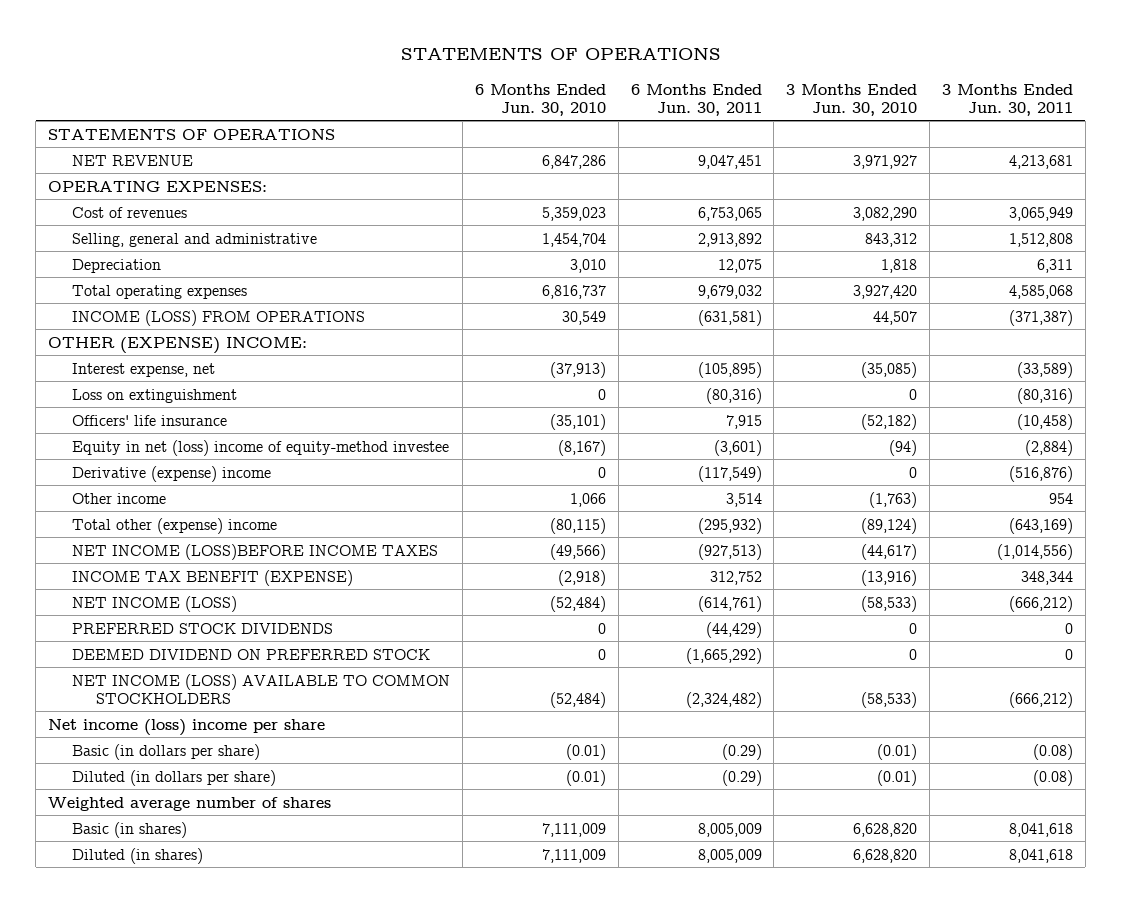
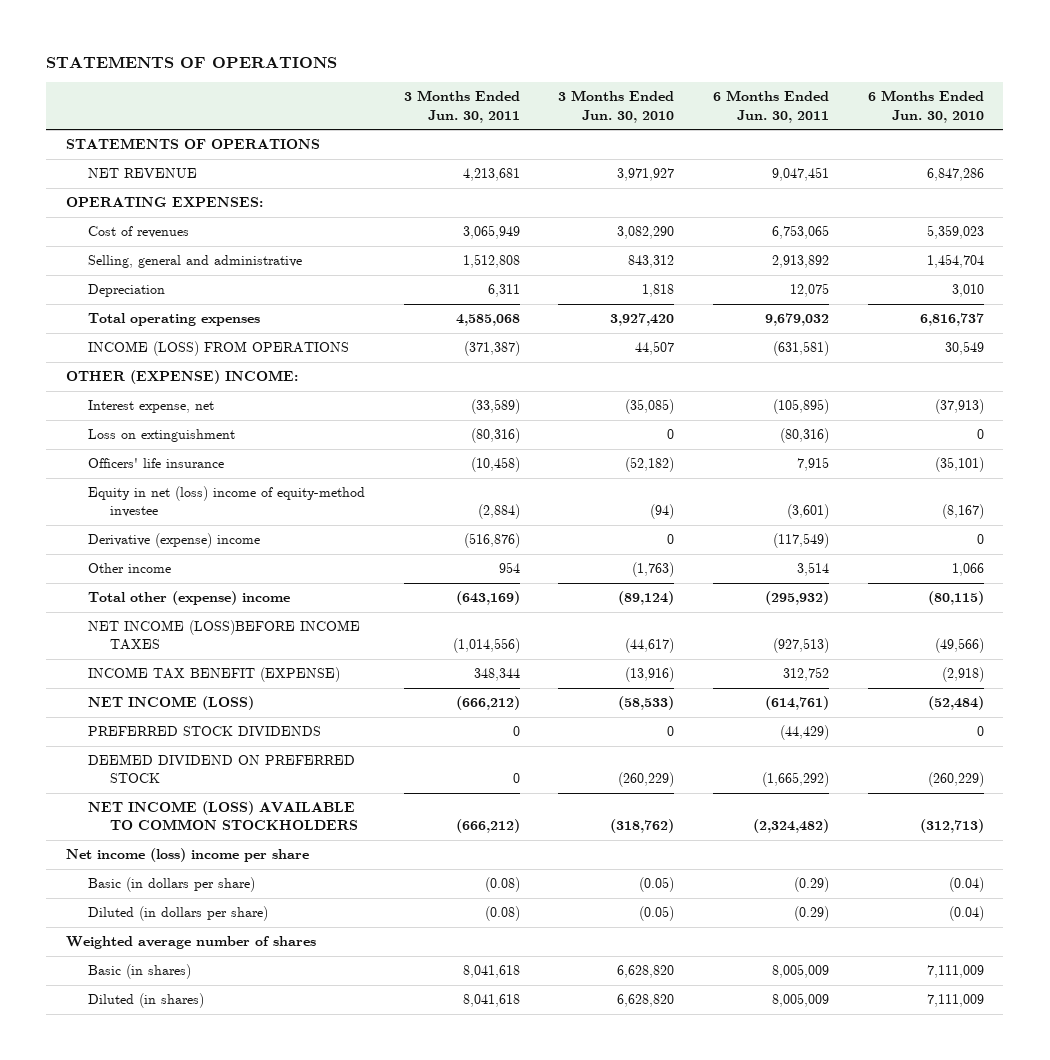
[597,648,606,660] 0 -> [927,772,984,788] (260,229)
[909,648,918,660] 0 -> [618,772,675,788] (260,229)
[549,691,606,708] (52,484) -> [919,819,984,834] (312,713)
[861,691,918,708] (58,533) -> [610,819,675,834] (318,762)
[565,743,606,760] (0.01) -> [948,877,984,893] (0.04)
[877,743,918,760] (0.01) -> [639,877,675,893] (0.05)
[565,769,606,786] (0.01) -> [948,906,984,922] (0.04)
[877,769,918,786] (0.01) -> [639,906,675,922] (0.05)

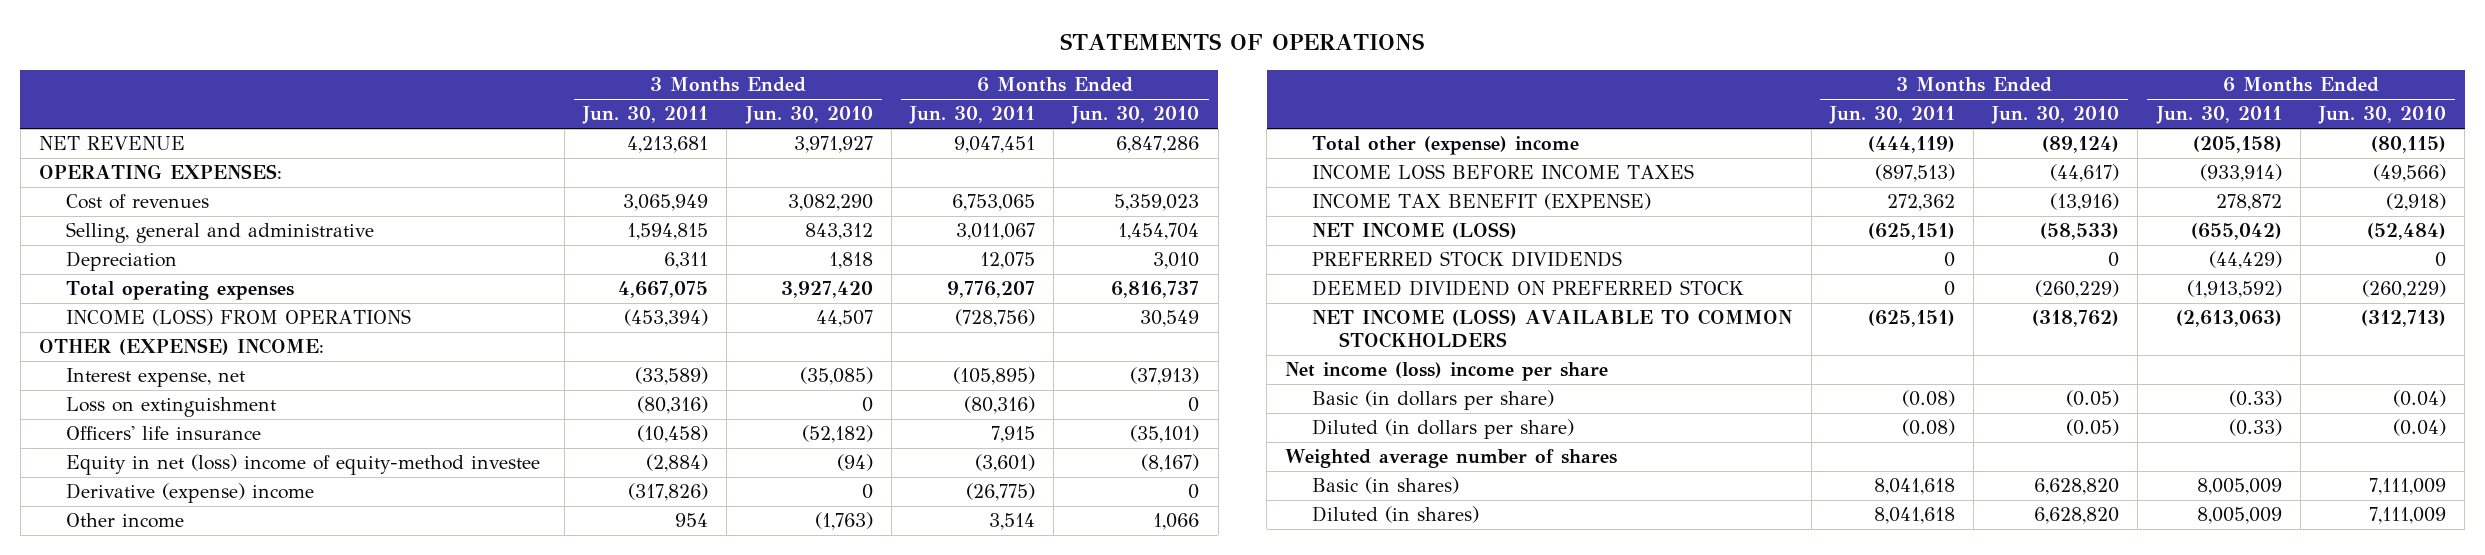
[65,138,320,150] STATEMENTS OF OPERATIONS -> none
[462,254,520,269] 1,512,808 -> [627,223,709,241] 1,594,815
[772,255,830,269] 2,913,892 -> [956,223,1036,241] 3,011,067
[455,314,520,327] 4,585,068 -> [618,281,709,299] 4,667,075
[765,313,830,327] 9,679,032 -> [947,281,1036,299] 9,776,207
[463,341,520,357] (371,387) -> [624,309,709,328] (453,394)
[773,341,830,357] (631,581) -> [955,309,1036,328] (728,756)
[463,533,520,549] (516,876) -> [628,483,709,502] (317,826)
[773,533,830,549] (117,549) -> [966,483,1036,502] (26,775)
[455,591,520,606] (643,169) -> [1867,136,1955,154] (444,119)
[765,591,830,606] (295,932) -> [2192,136,2282,154] (205,158)
[87,620,360,651] NET INCOME (LOSS)BEFORE INCOME TAXES -> [1312,164,1695,180] INCOME LOSS BEFORE INCOME TAXES
[452,638,520,654] (1,014,556) -> [1874,164,1955,183] (897,513)
[773,638,830,654] (927,513) -> [2199,164,2282,183] (933,914)
[473,668,520,682] 348,344 -> [1886,194,1955,212] 272,362
[783,667,830,682] 312,752 -> [2215,194,2282,212] 278,872
[455,696,520,711] (666,212) -> [1867,223,1955,241] (625,151)
[765,696,830,711] (614,761) -> [2190,223,2282,241] (655,042)
[762,772,830,788] (1,665,292) -> [2186,280,2282,299] (1,913,592)
[455,819,520,834] (666,212) -> [1867,310,1955,328] (625,151)
[753,819,830,834] (2,324,482) -> [2175,310,2282,328] (2,613,063)
[794,877,830,893] (0.29) -> [2228,390,2282,408] (0.33)
[794,906,830,922] (0.29) -> [2228,419,2282,437] (0.33)

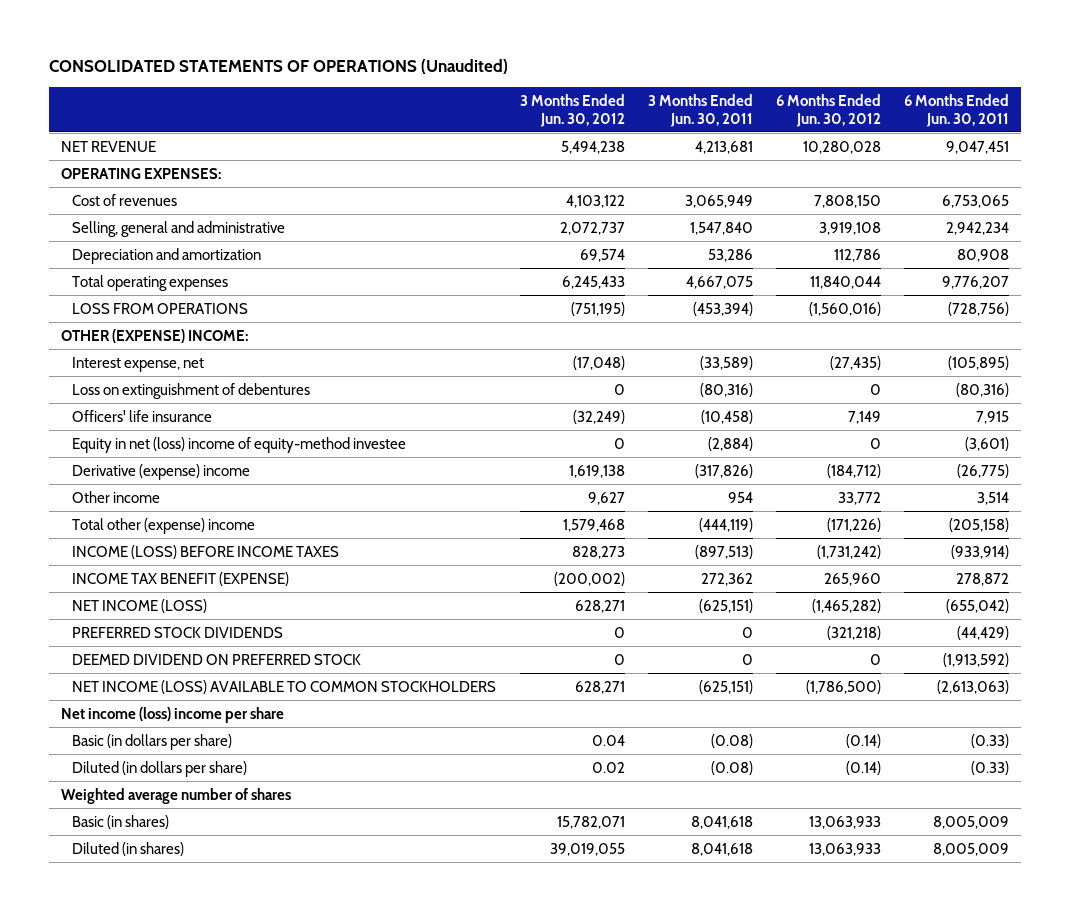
[1060,33,1425,51] STATEMENTS OF OPERATIONS -> [49,59,509,75] CONSOLIDATED STATEMENTS OF OPERATIONS (Unaudited)
[744,106,873,125] Jun. 30, 2010 -> none
[1071,106,1200,125] Jun. 30, 2010 -> none
none -> [519,93,625,127] 3 Months Ended Jun. 30, 2012
none -> [775,93,881,127] 6 Months Ended Jun. 30, 2012
[65,251,177,272] Depreciation -> none
[627,223,709,241] 1,594,815 -> [689,221,753,235] 1,547,840
[956,223,1036,241] 3,011,067 -> [946,221,1010,235] 2,942,234
none -> [72,247,262,264] Depreciation and amortization
[65,309,411,327] INCOME (LOSS) FROM OPERATIONS -> [72,302,249,314] LOSS FROM OPERATIONS
[65,397,276,418] Loss on extinguishment -> [72,382,311,399] Loss on extinguishment of debentures
[1312,164,1695,180] INCOME LOSS BEFORE INCOME TAXES -> [72,544,340,559] INCOME (LOSS) BEFORE INCOME TAXES

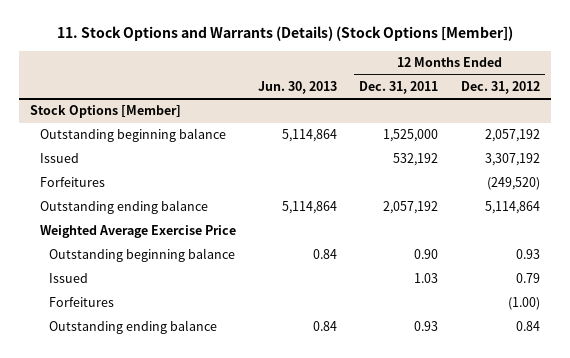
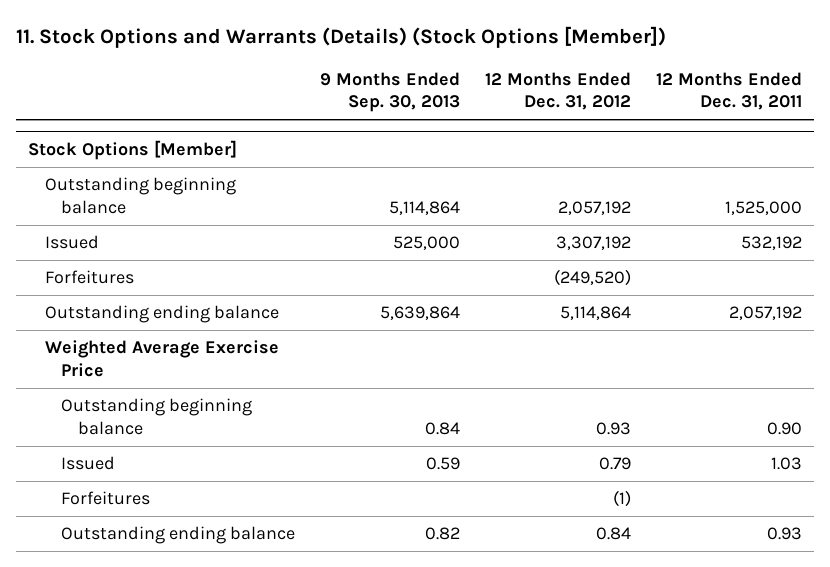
[257,80,337,94] Jun. 30, 2013 -> none
none -> [320,71,461,113] 9 Months Ended Sep. 30, 2013
[507,297,540,311] (1.00) -> [612,490,631,508] (1)

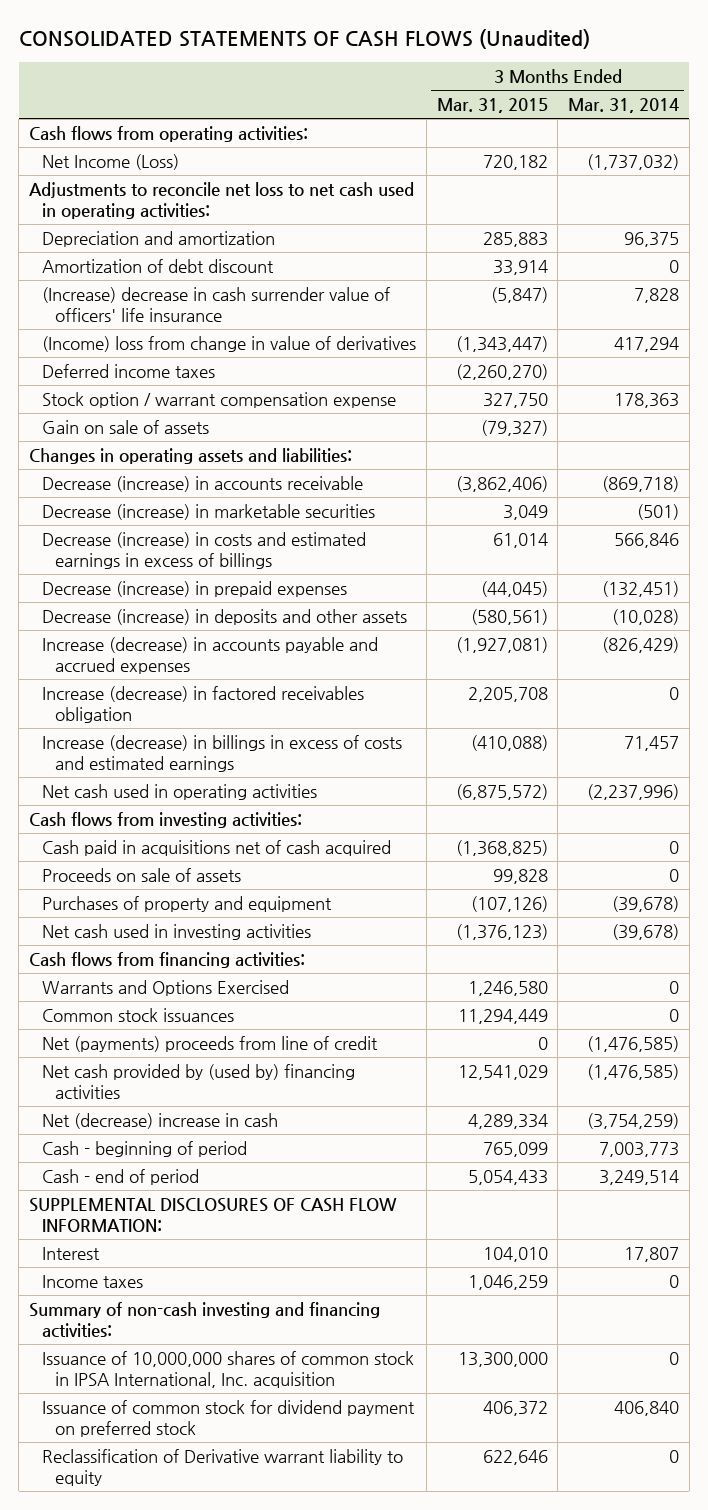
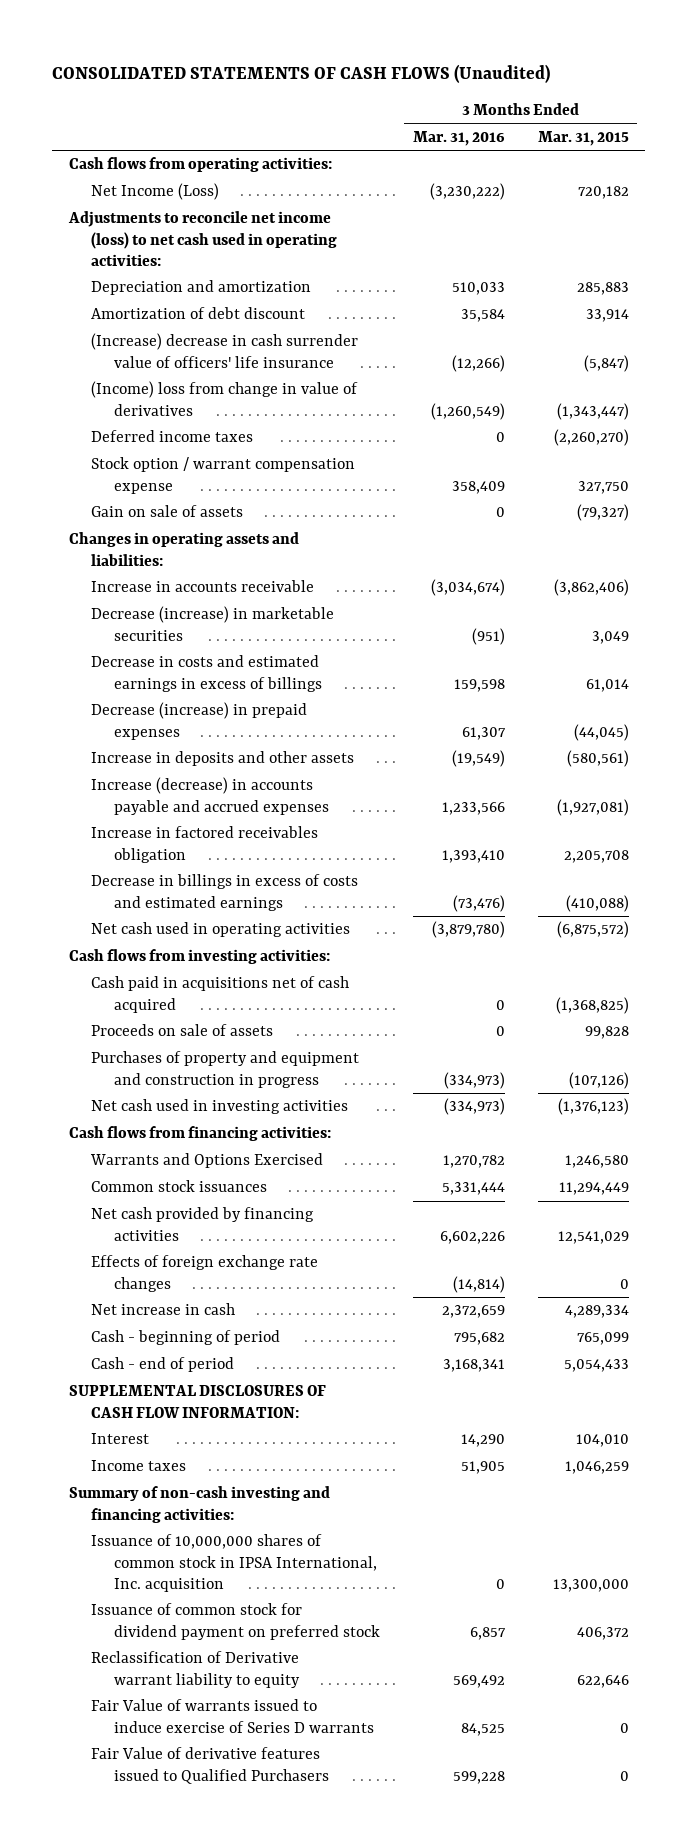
[568,98,680,114] Mar. 31, 2014 -> none
none -> [412,130,505,146] Mar. 31, 2016
[28,181,414,219] Adjustments to reconcile net loss to net cash used in operating activities: -> [67,211,338,266] Adjustments to reconcile net income (loss) to net cash used in operating activities:
[42,475,364,492] Decrease (increase) in accounts receivable -> [91,580,315,593] Increase in accounts receivable
[42,531,367,569] Decrease (increase) in costs and estimated earnings in excess of billings -> [91,655,322,692] Decrease in costs and estimated earnings in excess of billings
[42,608,408,625] Decrease (increase) in deposits and other assets -> [91,751,355,767] Increase in deposits and other assets
[42,685,365,723] Increase (decrease) in factored receivables obligation -> [91,826,319,863] Increase in factored receivables obligation
[42,734,403,772] Increase (decrease) in billings in excess of costs and estimated earnings -> [91,874,359,911] Decrease in billings in excess of costs and estimated earnings
[42,895,333,912] Purchases of property and equipment -> [91,1051,360,1088] Purchases of property and equipment and construction in progress
[42,1035,379,1052] Net (payments) proceeds from line of credit -> none
[42,1063,356,1099] Net cash provided by (used by) financing activities -> [91,1207,315,1241] Net cash provided by financing activities
none -> [91,1255,319,1292] Effects of foreign exchange rate changes
[42,1112,279,1129] Net (decrease) increase in cash -> [91,1303,236,1316] Net increase in cash
none -> [91,1699,374,1733] Fair Value of warrants issued to induce exercise of Series D warrants
none -> [91,1747,329,1784] Fair Value of derivative features issued to Qualified Purchasers

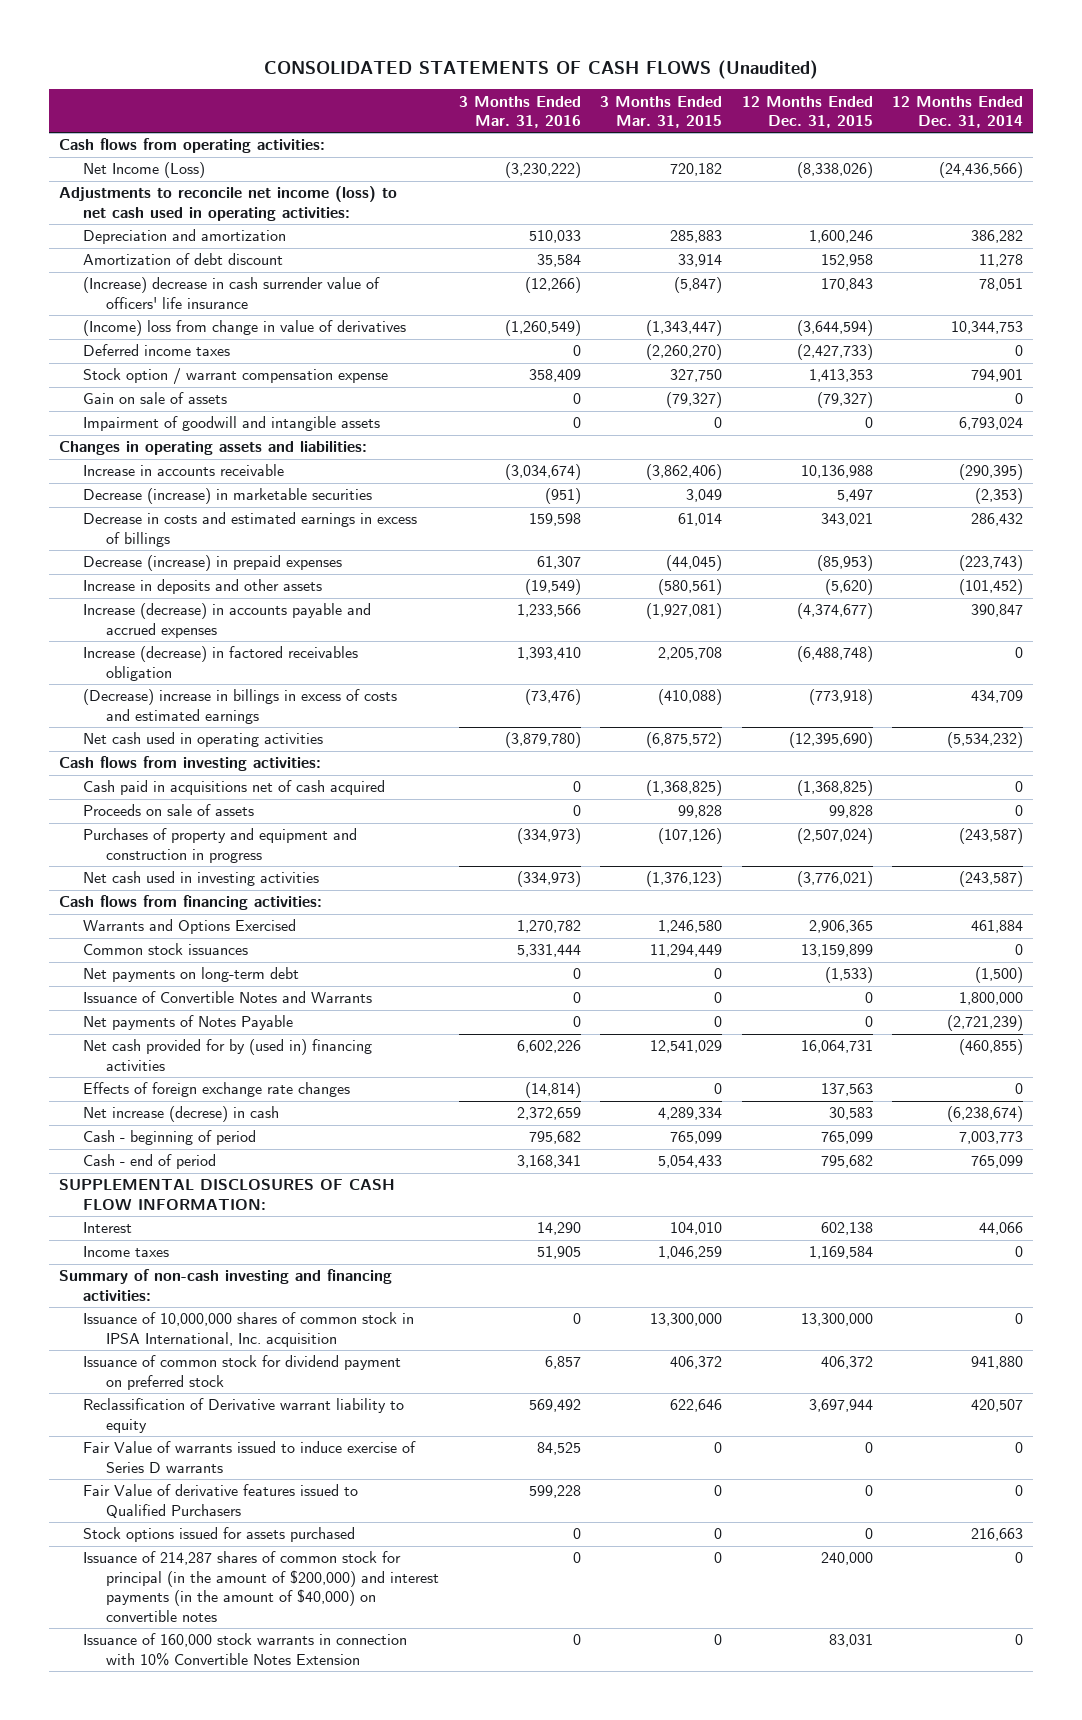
none -> [741,95,873,128] 12 Months Ended Dec. 31, 2015
none -> [892,95,1024,128] 12 Months Ended Dec. 31, 2014
none -> [82,416,380,432] Impairment of goodwill and intangible assets
[91,826,319,863] Increase in factored receivables obligation -> [82,646,358,681] Increase (decrease) in factored receivables obligation
[91,874,359,911] Decrease in billings in excess of costs and estimated earnings -> [82,689,397,724] (Decrease) increase in billings in excess of costs and estimated earnings
none -> [82,967,299,983] Net payments on long-term debt
none -> [82,991,372,1004] Issuance of Convertible Notes and Warrants
none -> [82,1015,293,1031] Net payments of Notes Payable
[91,1207,315,1241] Net cash provided by financing activities -> [82,1039,372,1071] Net cash provided for by (used in) financing activities
[91,1303,236,1316] Net increase in cash -> [82,1106,279,1123] Net increase (decrese) in cash
none -> [82,1527,355,1543] Stock options issued for assets purchased
none -> [82,1551,440,1622] Issuance of 214,287 shares of common stock for principal (in the amount of $200,000) and interest payments (in the amount of $40,000) on convertible notes
none -> [82,1633,407,1666] Issuance of 160,000 stock warrants in connection with 10% Convertible Notes Extension

